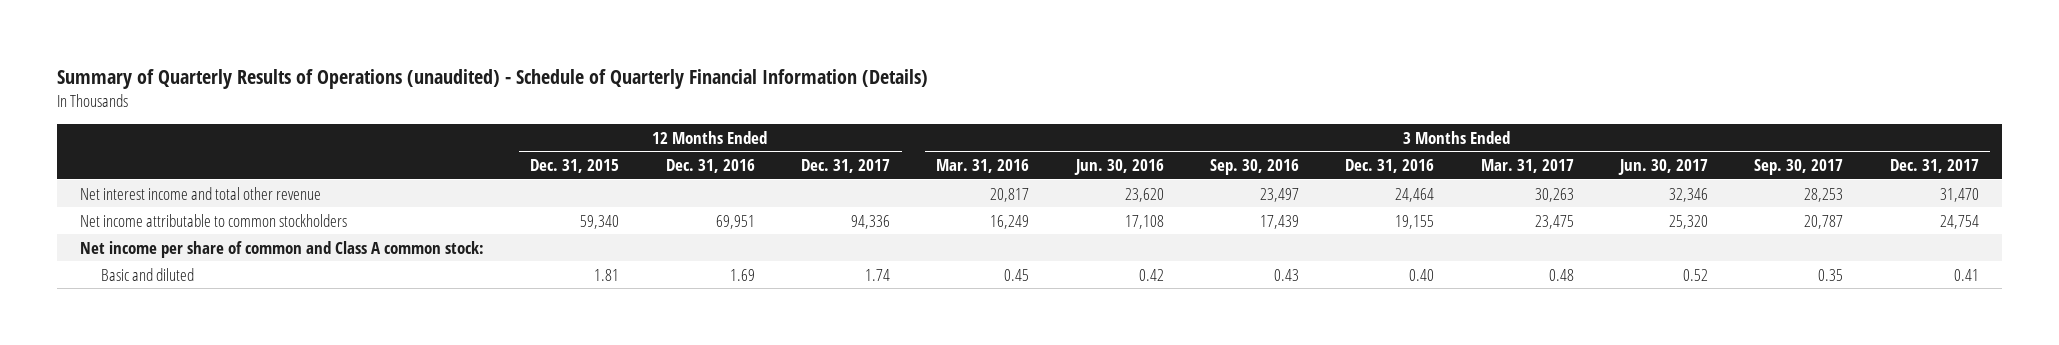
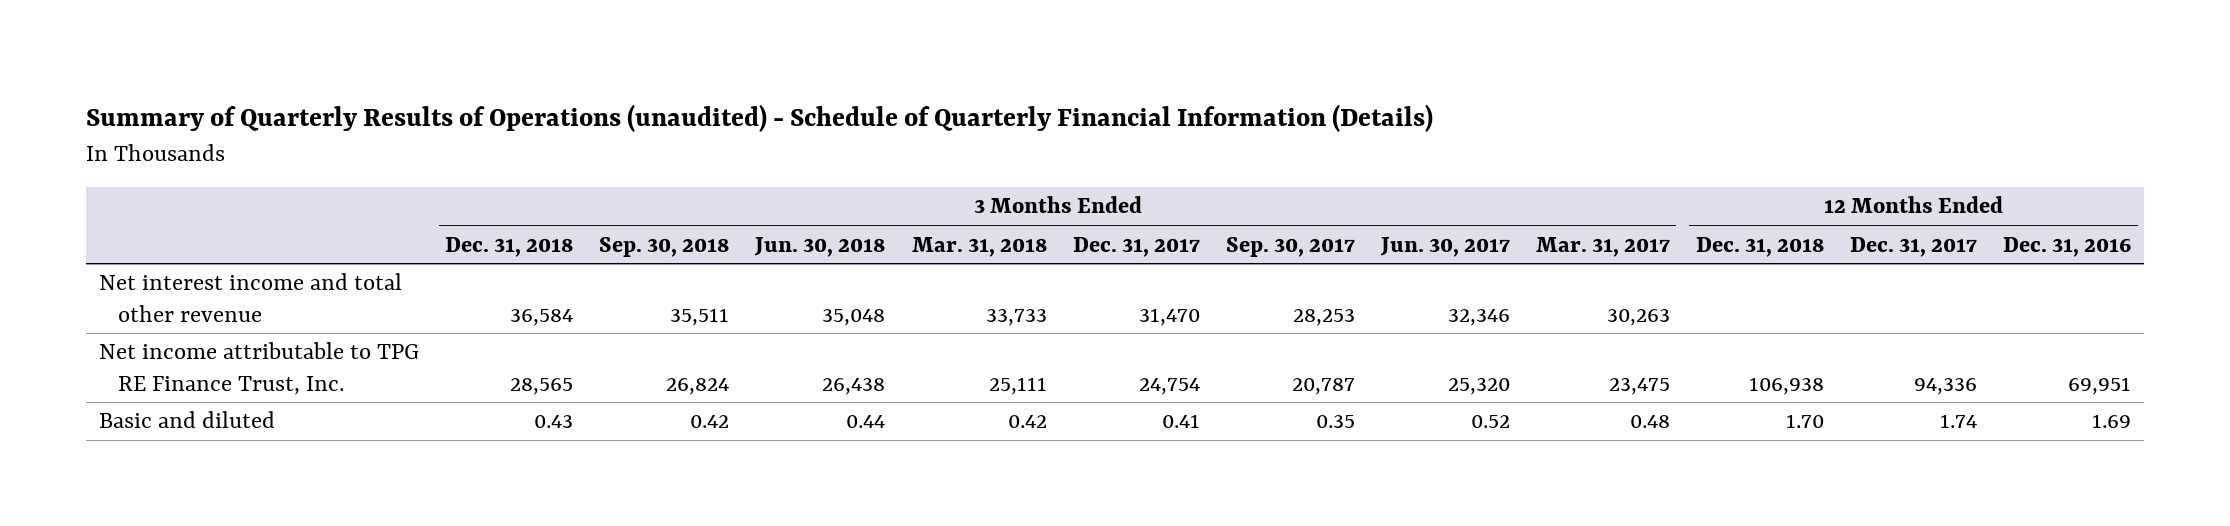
[530,159,620,174] Dec. 31, 2015 -> none
[936,159,1030,174] Mar. 31, 2016 -> none
[1073,159,1164,176] Jun. 30, 2016 -> none
[1210,159,1300,176] Sep. 30, 2016 -> none
[1345,159,1435,174] Dec. 31, 2016 -> none
none -> [445,236,574,257] Dec. 31, 2018
none -> [599,236,730,257] Sep. 30, 2018
none -> [754,236,886,257] Jun. 30, 2018
none -> [911,236,1047,257] Mar. 31, 2018
none -> [1695,236,1824,257] Dec. 31, 2018
[80,240,485,258] Net income per share of common and Class A common stock: -> none
[80,213,348,227] Net income attributable to common stockholders -> [99,342,420,395] Net income attributable to TPG RE Finance Trust, Inc.

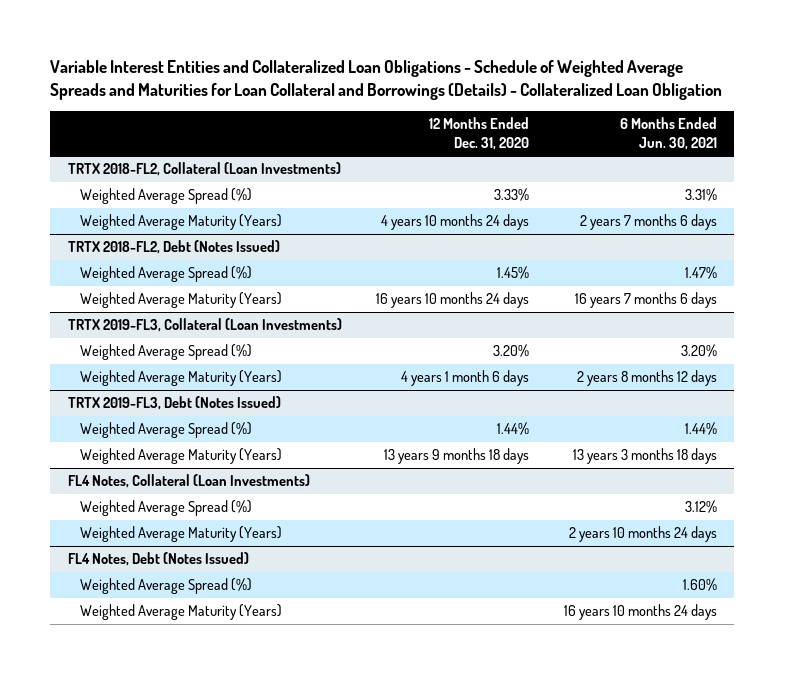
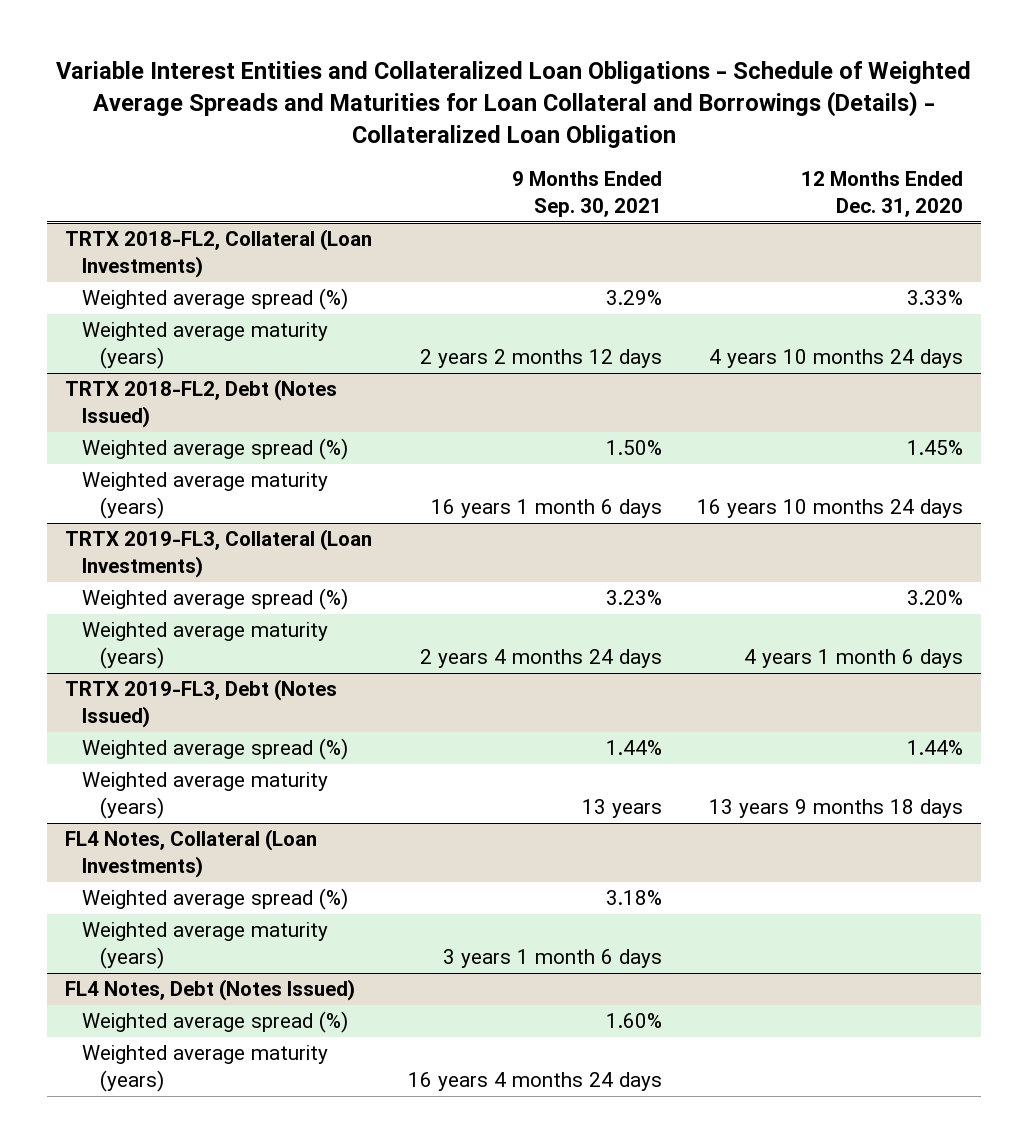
[620,116,718,150] 6 Months Ended Jun. 30, 2021 -> none
none -> [511,171,662,217] 9 Months Ended Sep. 30, 2021
[79,188,252,205] Weighted Average Spread (%) -> [82,288,349,311] Weighted average spread (%)
[79,214,282,231] Weighted Average Maturity (Years) -> [82,322,329,369] Weighted average maturity (years)
[79,266,252,283] Weighted Average Spread (%) -> [82,438,349,461] Weighted average spread (%)
[79,292,282,309] Weighted Average Maturity (Years) -> [82,472,329,519] Weighted average maturity (years)
[79,344,252,361] Weighted Average Spread (%) -> [82,588,349,611] Weighted average spread (%)
[79,370,282,387] Weighted Average Maturity (Years) -> [82,622,329,669] Weighted average maturity (years)
[79,422,252,439] Weighted Average Spread (%) -> [82,738,349,761] Weighted average spread (%)
[79,448,282,465] Weighted Average Maturity (Years) -> [82,772,329,819] Weighted average maturity (years)
[79,500,252,517] Weighted Average Spread (%) -> [82,888,349,911] Weighted average spread (%)
[79,526,282,543] Weighted Average Maturity (Years) -> [82,922,329,969] Weighted average maturity (years)
[79,578,252,595] Weighted Average Spread (%) -> [82,1011,349,1034] Weighted average spread (%)
[79,604,282,621] Weighted Average Maturity (Years) -> [82,1045,329,1092] Weighted average maturity (years)

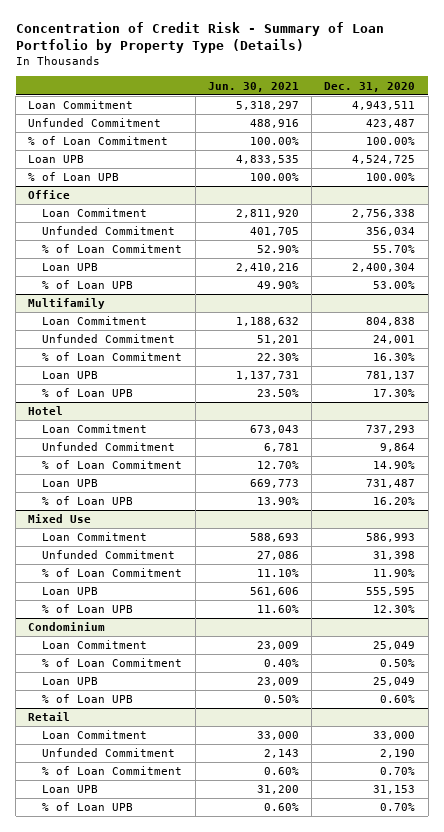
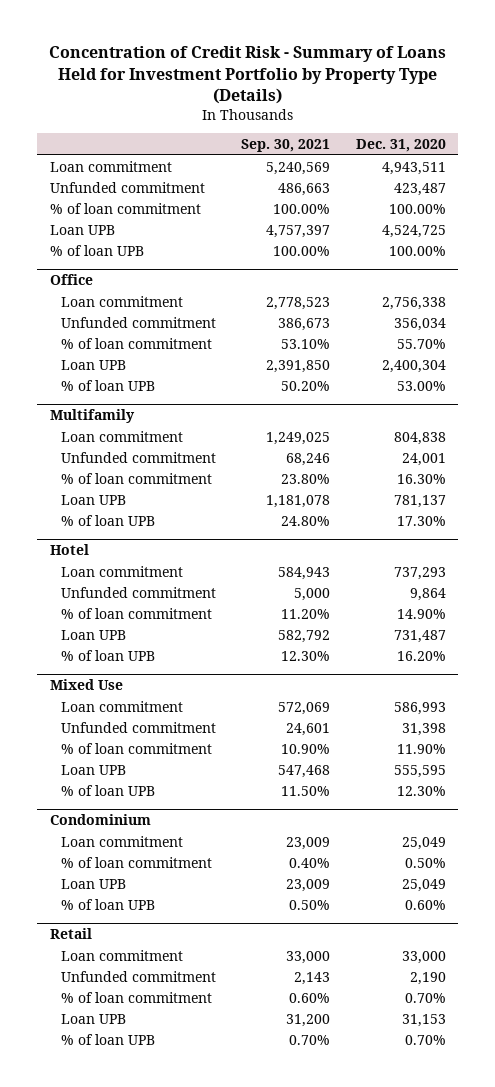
[15,22,384,54] Concentration of Credit Risk - Summary of Loan Portfolio by Property Type (Details) -> [48,46,446,105] Concentration of Credit Risk - Summary of Loans Held for Investment Portfolio by Property Type (Details)
[207,81,299,92] Jun. 30, 2021 -> none
none -> [241,139,331,153] Sep. 30, 2021
[28,100,134,110] Loan Commitment -> [49,160,172,172] Loan commitment
[28,118,162,128] Unfunded Commitment -> [49,181,205,193] Unfunded commitment
[28,136,169,146] % of Loan Commitment -> [49,202,201,214] % of loan commitment
[28,172,120,182] % of Loan UPB -> [49,244,144,256] % of loan UPB
[42,208,148,218] Loan Commitment -> [60,295,183,307] Loan commitment
[42,226,176,236] Unfunded Commitment -> [60,316,216,328] Unfunded commitment
[42,244,183,254] % of Loan Commitment -> [60,337,212,349] % of loan commitment
[42,280,134,290] % of Loan UPB -> [60,379,155,391] % of loan UPB
[42,316,148,326] Loan Commitment -> [60,430,183,442] Loan commitment
[42,334,176,344] Unfunded Commitment -> [60,451,216,463] Unfunded commitment
[42,352,183,362] % of Loan Commitment -> [60,472,212,484] % of loan commitment
[42,388,134,398] % of Loan UPB -> [60,514,155,526] % of loan UPB
[42,424,148,434] Loan Commitment -> [60,565,183,577] Loan commitment
[42,442,176,452] Unfunded Commitment -> [60,586,216,598] Unfunded commitment
[42,460,183,470] % of Loan Commitment -> [60,607,212,619] % of loan commitment
[42,496,134,506] % of Loan UPB -> [60,649,155,661] % of loan UPB
[42,532,148,542] Loan Commitment -> [60,700,183,712] Loan commitment
[42,550,176,560] Unfunded Commitment -> [60,721,216,733] Unfunded commitment
[42,568,183,578] % of Loan Commitment -> [60,742,212,754] % of loan commitment
[42,604,134,614] % of Loan UPB -> [60,784,155,796] % of loan UPB
[42,640,148,650] Loan Commitment -> [60,835,183,847] Loan commitment
[42,658,183,668] % of Loan Commitment -> [60,856,212,868] % of loan commitment
[42,694,134,704] % of Loan UPB -> [60,898,155,910] % of loan UPB
[42,730,148,740] Loan Commitment -> [60,949,183,961] Loan commitment
[42,748,176,758] Unfunded Commitment -> [60,970,216,982] Unfunded commitment
[42,766,183,776] % of Loan Commitment -> [60,991,212,1003] % of loan commitment
[42,802,134,812] % of Loan UPB -> [60,1033,155,1045] % of loan UPB

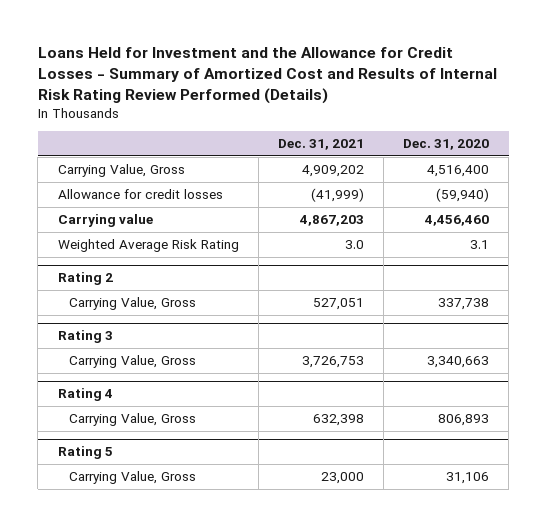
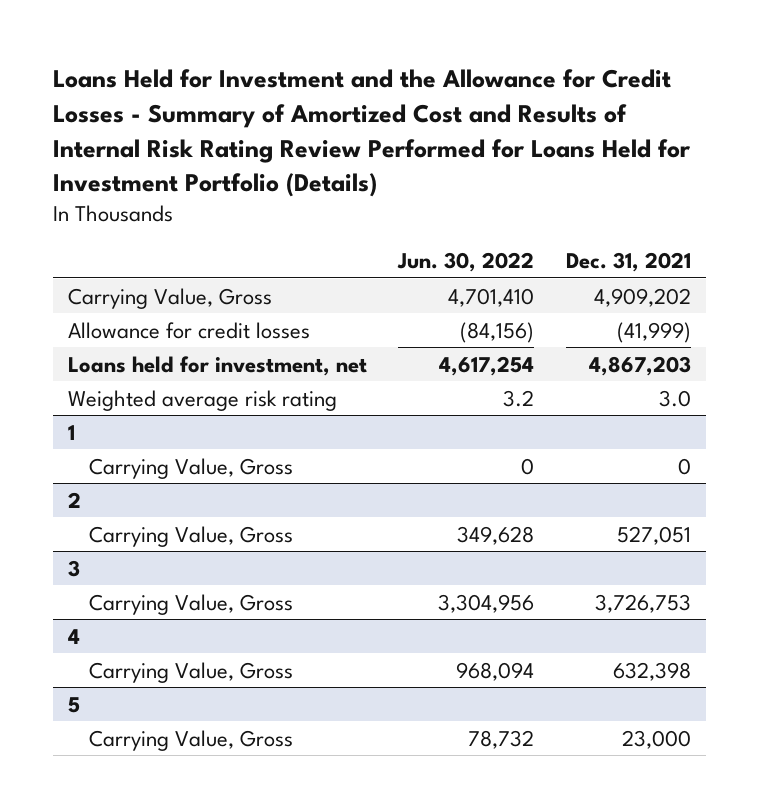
[37,47,497,104] Loans Held for Investment and the Allowance for Credit Losses - Summary of Amortized Cost and Results of Internal Risk Rating Review Performed (Details) -> [52,69,691,198] Loans Held for Investment and the Allowance for Credit Losses - Summary of Amortized Cost and Results of Internal Risk Rating Review Performed for Loans Held for Investment Portfolio (Details)
[403,138,490,150] Dec. 31, 2020 -> none
none -> [397,252,535,273] Jun. 30, 2022
[57,214,153,228] Carrying value -> [68,355,368,376] Loans held for investment, net
[57,239,239,253] Weighted Average Risk Rating -> [68,389,338,411] Weighted average risk rating
none -> [68,424,76,440] 1
none -> [88,457,293,479] Carrying Value, Gross
[57,272,113,286] Rating 2 -> [68,491,82,508] 2
[57,330,113,344] Rating 3 -> [68,559,81,577] 3
[57,388,113,402] Rating 4 -> [68,628,81,644] 4
[57,446,113,460] Rating 5 -> [68,696,81,713] 5

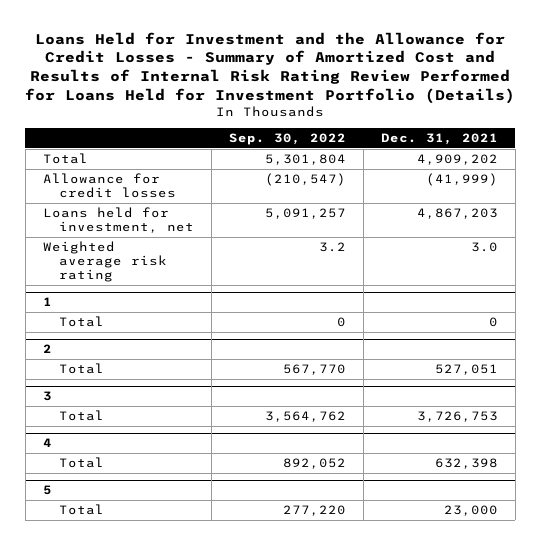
[397,252,535,273] Jun. 30, 2022 -> none
none -> [229,132,347,145] Sep. 30, 2022
[68,287,273,309] Carrying Value, Gross -> [42,153,88,165] Total
[88,457,293,479] Carrying Value, Gross -> [59,316,105,328] Total
[88,525,293,547] Carrying Value, Gross -> [59,363,105,375] Total
[88,593,293,615] Carrying Value, Gross -> [59,410,105,422] Total
[88,661,293,683] Carrying Value, Gross -> [59,457,105,469] Total
[88,729,293,751] Carrying Value, Gross -> [59,504,105,516] Total

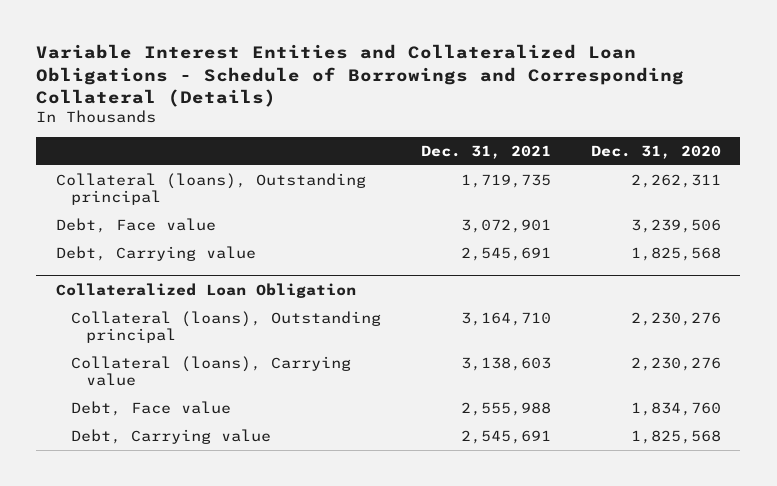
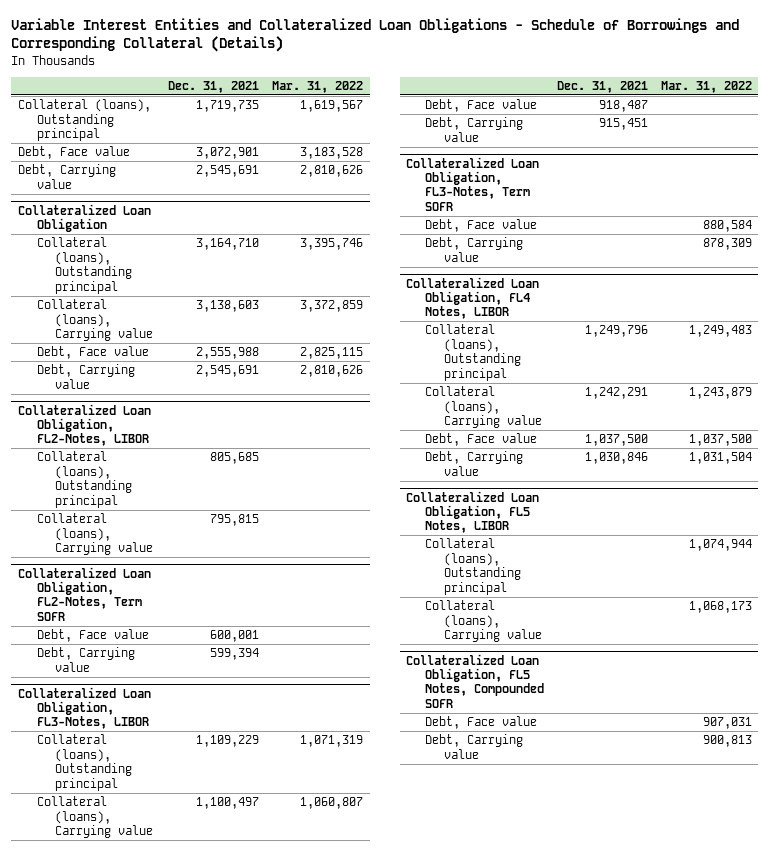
[590,144,721,159] Dec. 31, 2020 -> none
none -> [272,80,364,93] Mar. 31, 2022
none -> [17,403,151,447] Collateralized Loan Obligation, FL2-Notes, LIBOR
none -> [36,451,133,508] Collateral (loans), Outstanding principal
none -> [36,513,154,556] Collateral (loans), Carrying value
none -> [17,566,151,621] Collateralized Loan Obligation, FL2-Notes, Term SOFR
none -> [36,629,149,643] Debt, Face value
none -> [36,647,135,672] Debt, Carrying value
none -> [17,686,151,730] Collateralized Loan Obligation, FL3-Notes, LIBOR
none -> [36,734,133,791] Collateral (loans), Outstanding principal
none -> [36,796,154,839] Collateral (loans), Carrying value
none -> [424,99,537,113] Debt, Face value
none -> [424,117,523,142] Debt, Carrying value
none -> [406,156,540,211] Collateralized Loan Obligation, FL3-Notes, Term SOFR
none -> [424,219,537,233] Debt, Face value
none -> [424,237,523,262] Debt, Carrying value
none -> [406,276,540,320] Collateralized Loan Obligation, FL4 Notes, LIBOR
none -> [424,324,521,381] Collateral (loans), Outstanding principal
none -> [424,386,542,429] Collateral (loans), Carrying value
none -> [424,433,537,447] Debt, Face value
none -> [424,451,523,476] Debt, Carrying value
none -> [406,490,540,534] Collateralized Loan Obligation, FL5 Notes, LIBOR
none -> [424,538,521,595] Collateral (loans), Outstanding principal
none -> [424,600,542,643] Collateral (loans), Carrying value
none -> [406,653,544,708] Collateralized Loan Obligation, FL5 Notes, Compounded SOFR
none -> [424,716,537,730] Debt, Face value
none -> [424,734,523,759] Debt, Carrying value

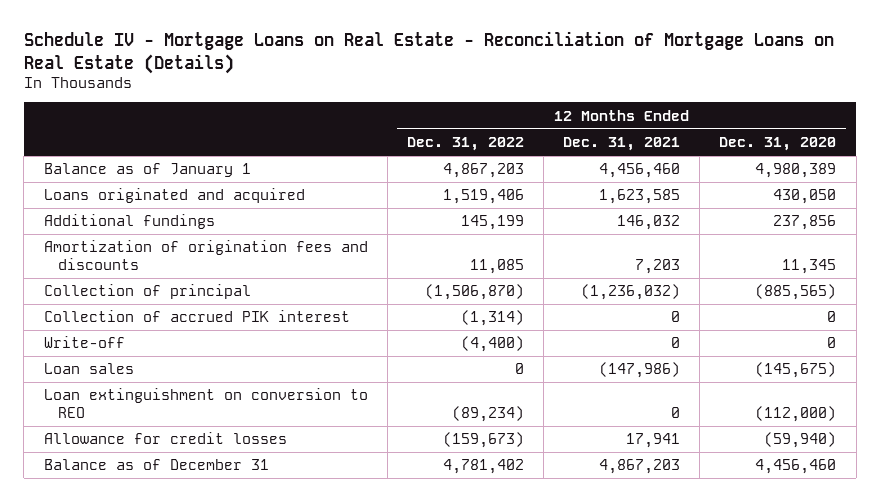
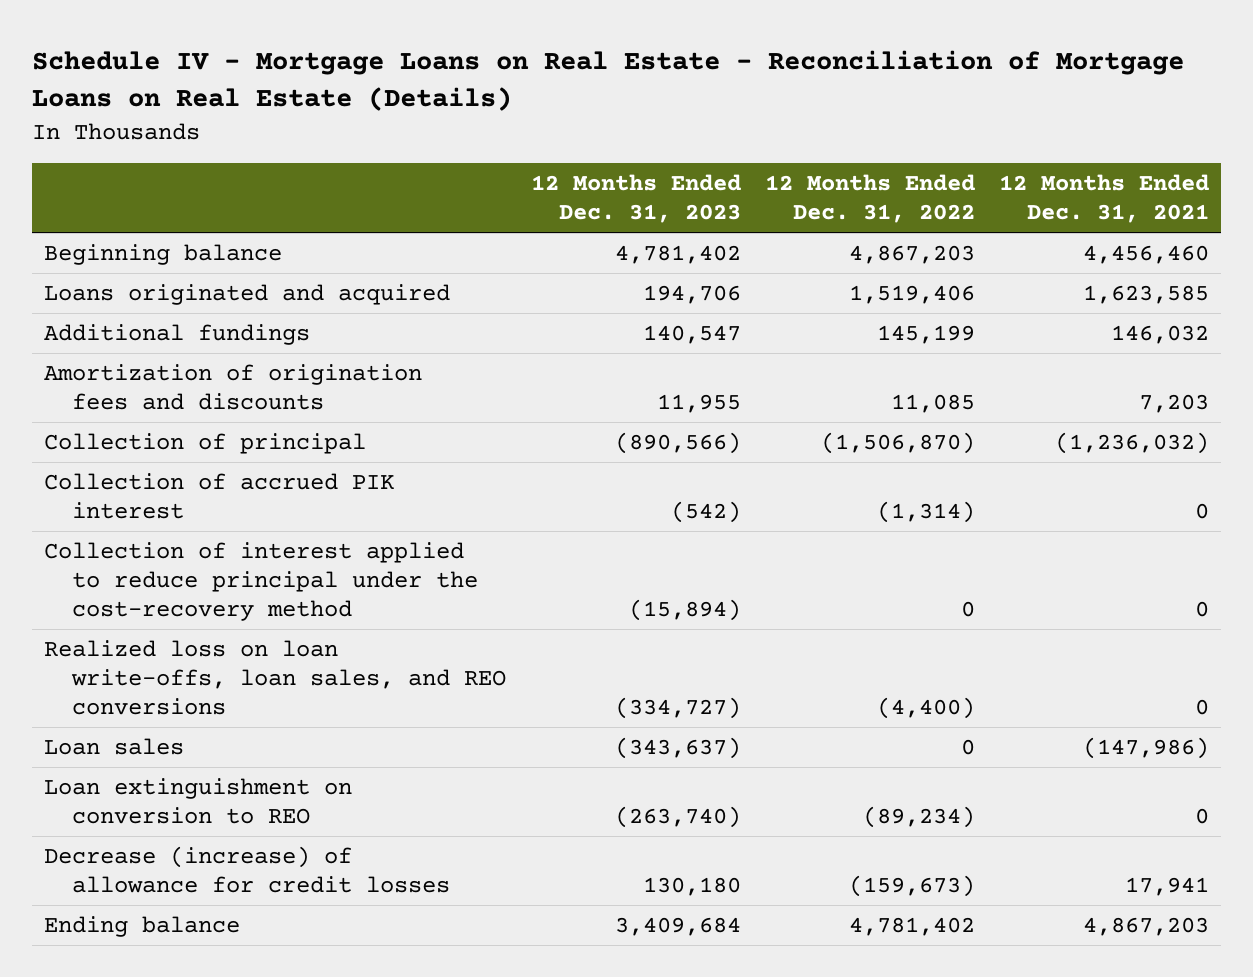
[719,136,837,151] Dec. 31, 2020 -> none
none -> [530,174,741,223] 12 Months Ended Dec. 31, 2023
[43,163,251,178] Balance as of January 1 -> [43,244,282,266] Beginning balance
none -> [43,542,479,621] Collection of interest applied to reduce principal under the cost-recovery method
[43,336,125,349] Write-off -> [43,640,507,715] Realized loss on loan write-offs, loan sales, and REO conversions
[43,432,287,445] Allowance for credit losses -> [43,846,451,894] Decrease (increase) of allowance for credit losses
[43,459,269,471] Balance as of December 31 -> [43,916,240,938] Ending balance

